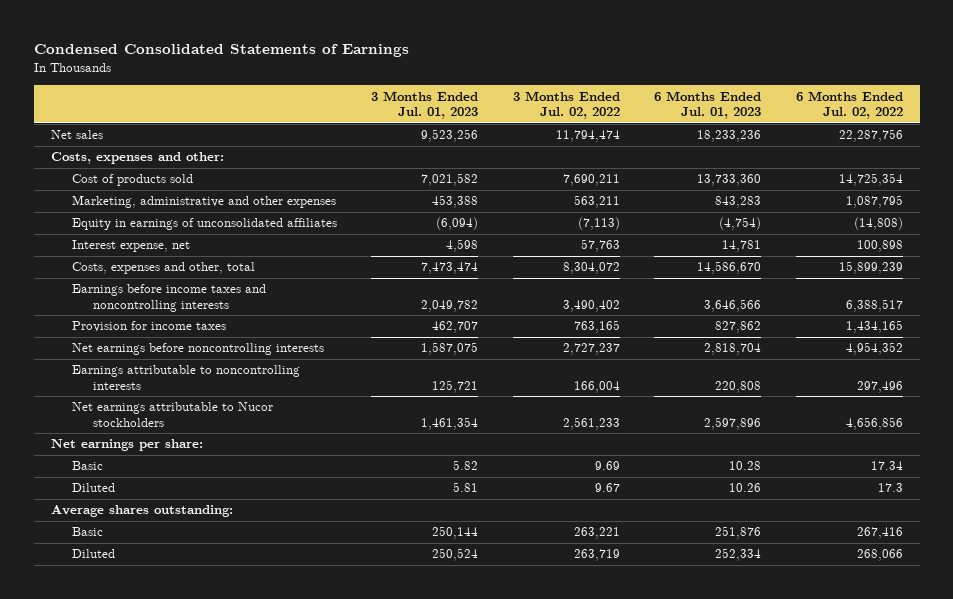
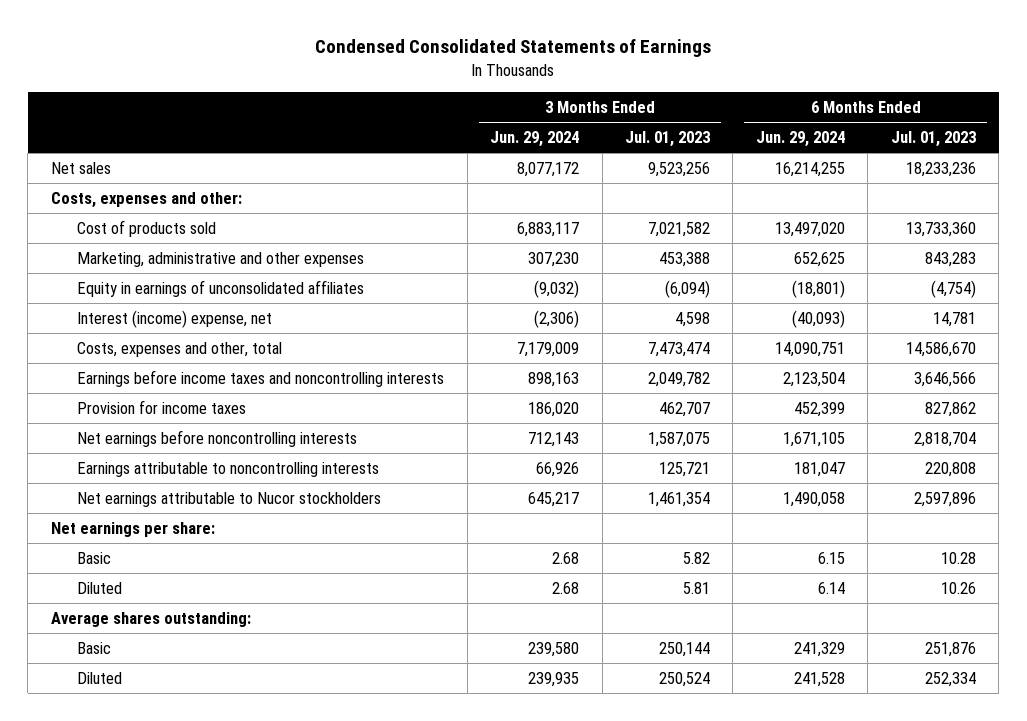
[512,90,620,120] 3 Months Ended Jul. 02, 2022 -> none
[795,90,903,120] 6 Months Ended Jul. 02, 2022 -> none
none -> [490,131,580,148] Jun. 29, 2024
none -> [755,131,845,148] Jun. 29, 2024
[71,240,190,253] Interest expense, net -> [77,309,273,328] Interest (income) expense, net

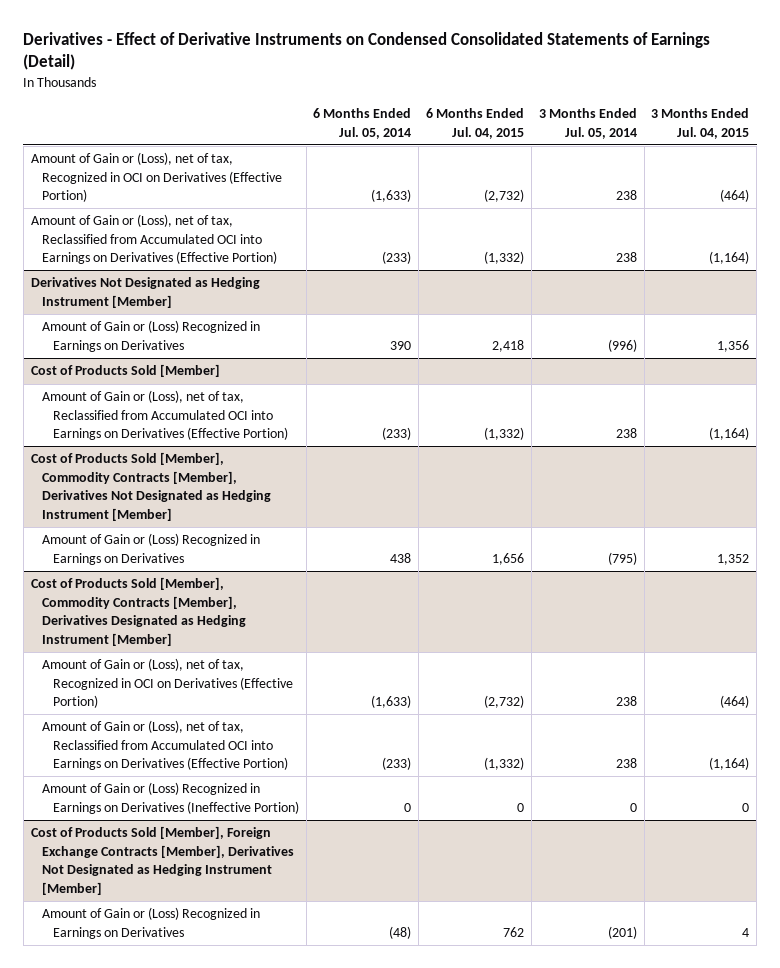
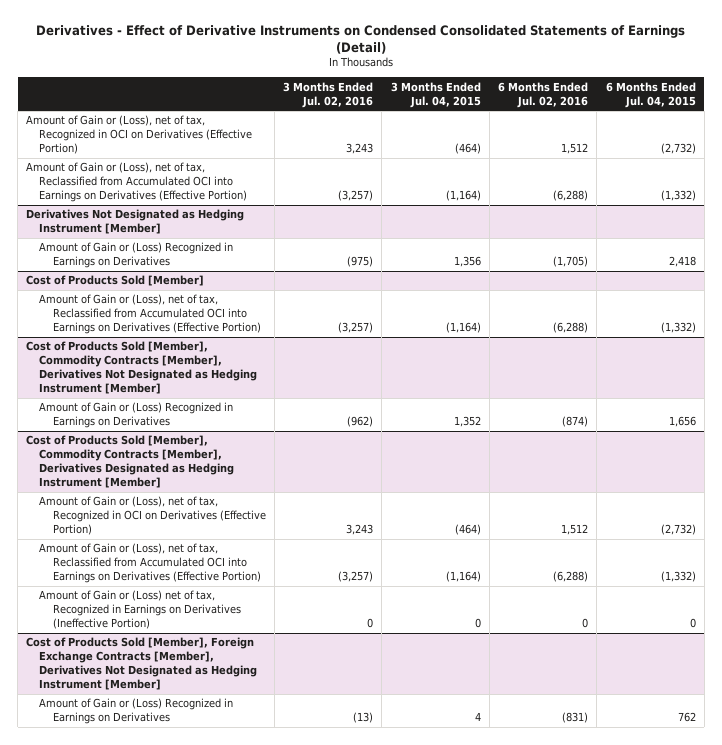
[313,108,412,139] 6 Months Ended Jul. 05, 2014 -> none
[538,108,637,139] 3 Months Ended Jul. 05, 2014 -> none
none -> [283,81,374,108] 3 Months Ended Jul. 02, 2016
none -> [498,81,589,108] 6 Months Ended Jul. 02, 2016
[41,782,299,814] Amount of Gain or (Loss) Recognized in Earnings on Derivatives (Ineffective Portion) -> [39,590,241,630] Amount of Gain or (Loss) net of tax, Recognized in Earnings on Derivatives (Ineffective Portion)

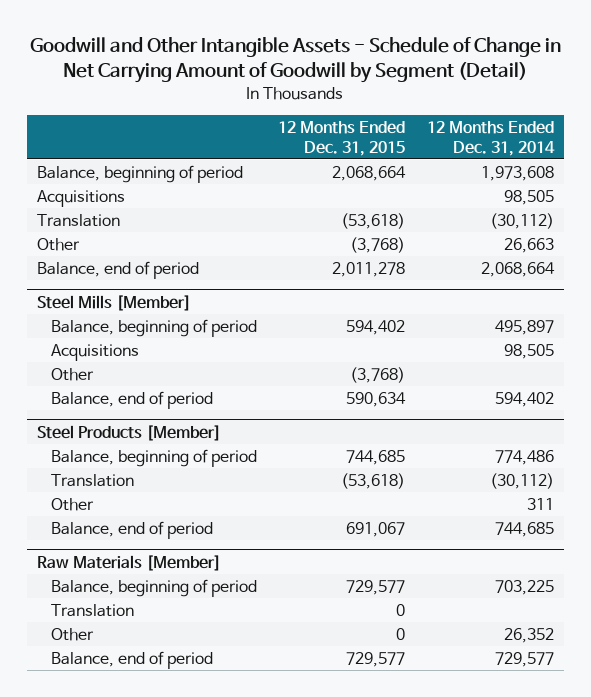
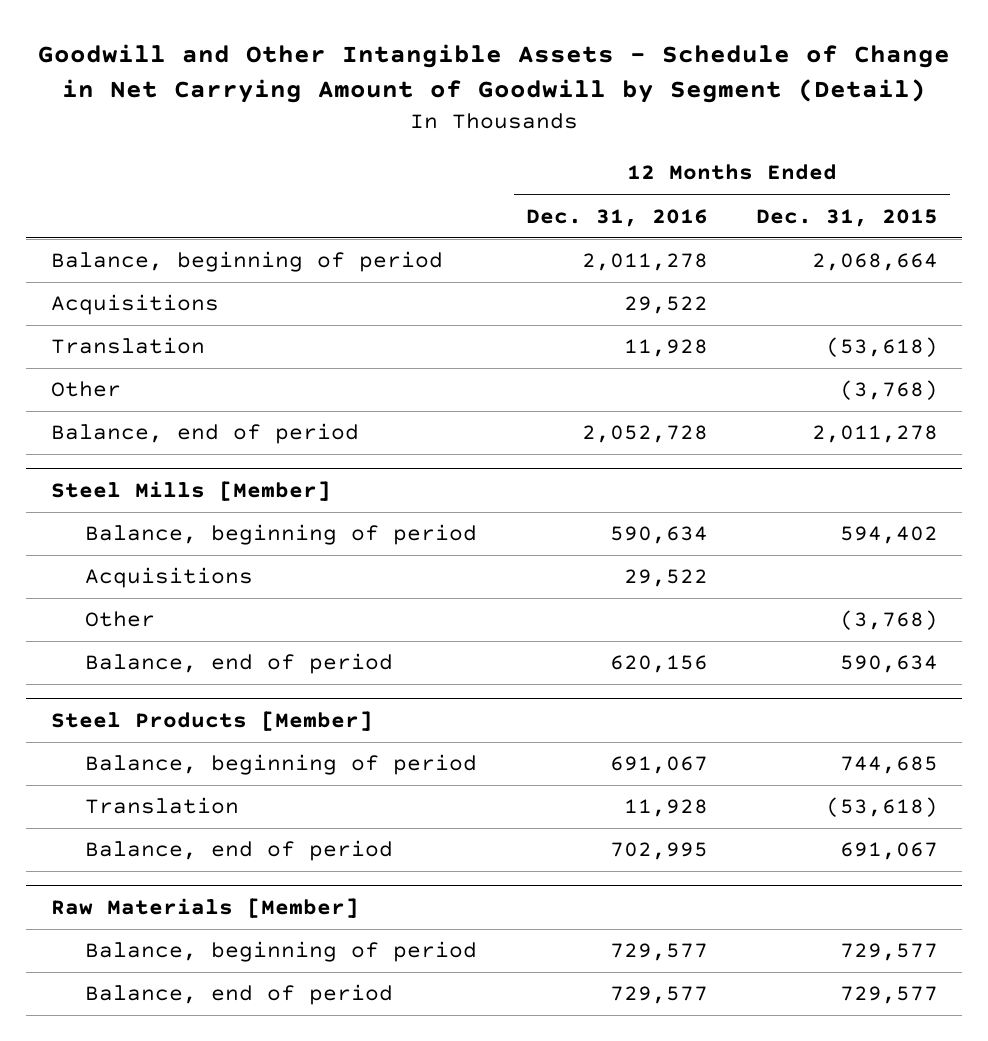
[426,120,555,156] 12 Months Ended Dec. 31, 2014 -> none
none -> [525,208,708,227] Dec. 31, 2016
[51,497,95,511] Other -> none
[51,603,135,617] Translation -> none
[51,627,95,641] Other -> none

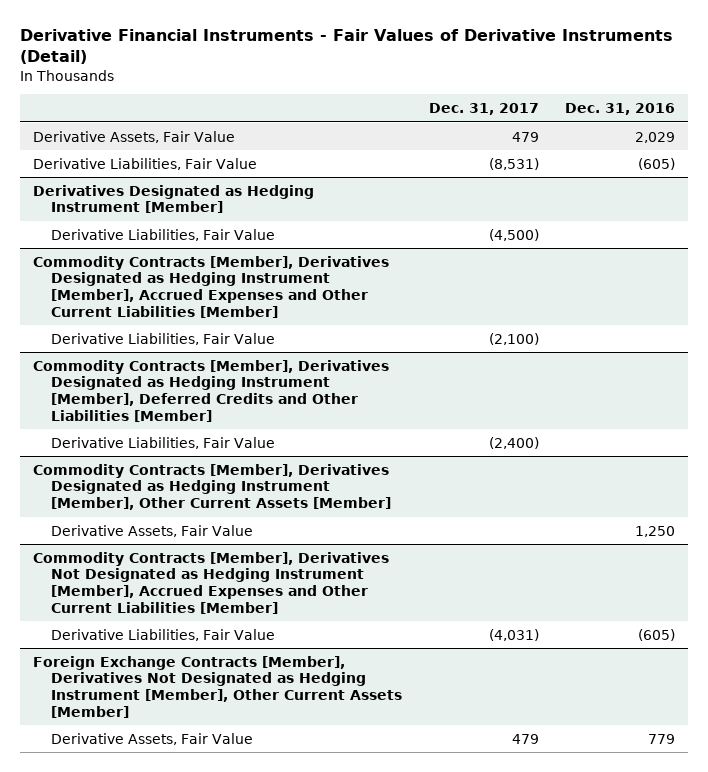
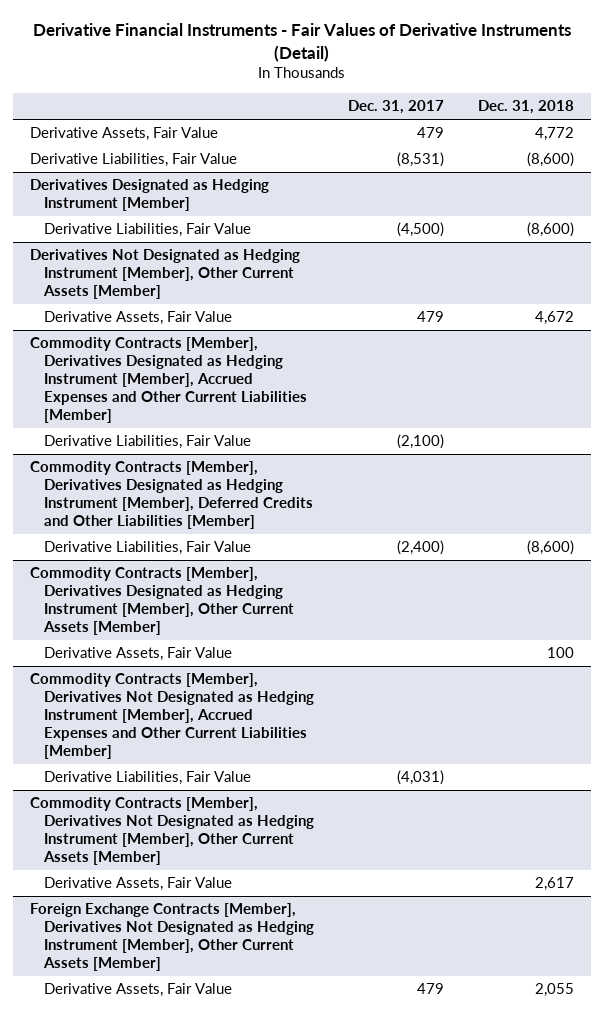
[565,103,676,116] Dec. 31, 2016 -> none
none -> [477,100,574,115] Dec. 31, 2018
none -> [29,249,300,300] Derivatives Not Designated as Hedging Instrument [Member], Other Current Assets [Member]
none -> [43,311,232,326] Derivative Assets, Fair Value
none -> [29,797,314,865] Commodity Contracts [Member], Derivatives Not Designated as Hedging Instrument [Member], Other Current Assets [Member]
none -> [43,877,232,892] Derivative Assets, Fair Value

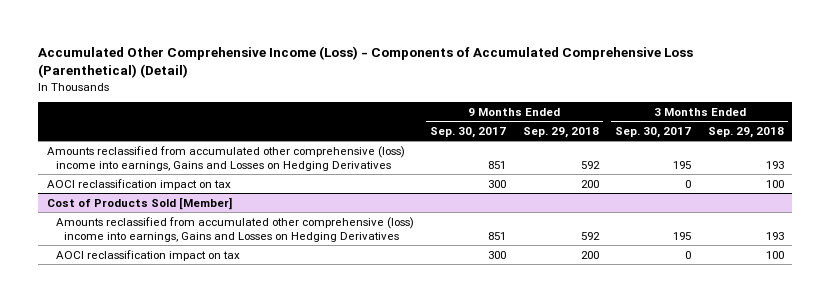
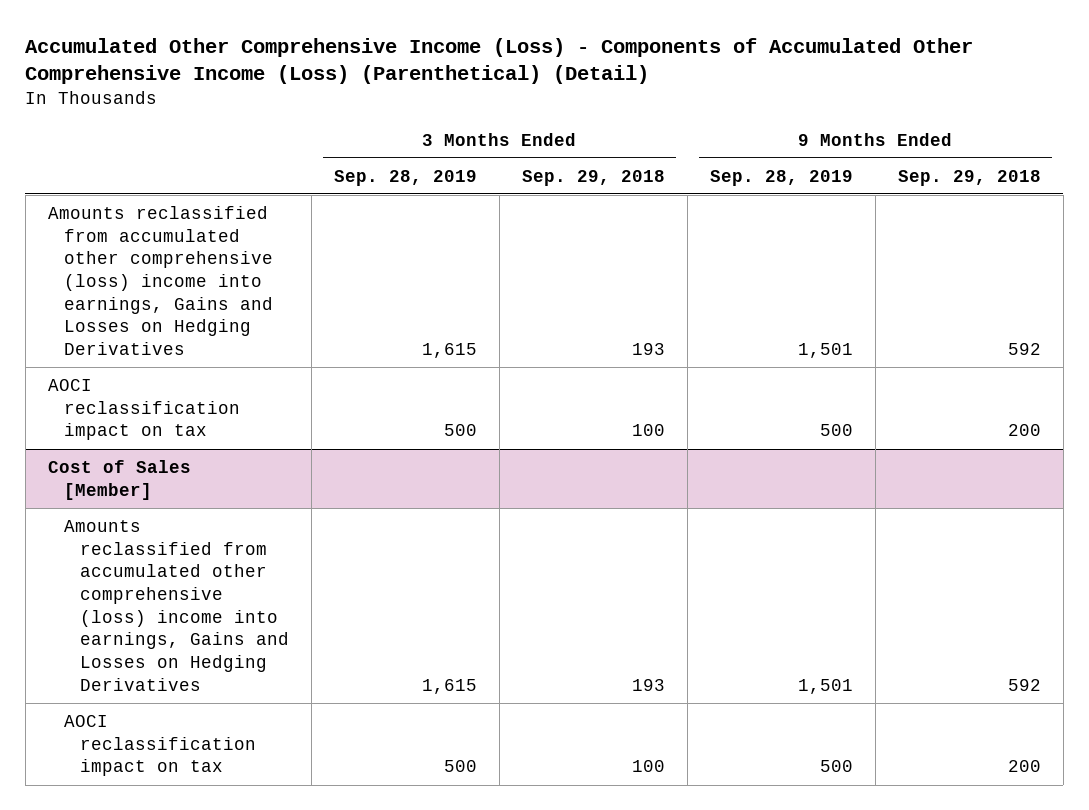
[38,45,694,78] Accumulated Other Comprehensive Income (Loss) - Components of Accumulated Comprehensive Loss (Parenthetical) (Detail) -> [25,37,974,85] Accumulated Other Comprehensive Income (Loss) - Components of Accumulated Other Comprehensive Income (Loss) (Parenthetical) (Detail)
[430,127,507,139] Sep. 30, 2017 -> none
[615,127,692,139] Sep. 30, 2017 -> none
none -> [333,169,477,186] Sep. 28, 2019
none -> [709,169,853,186] Sep. 28, 2019
[46,196,232,210] Cost of Products Sold [Member] -> [47,459,191,500] Cost of Sales [Member]

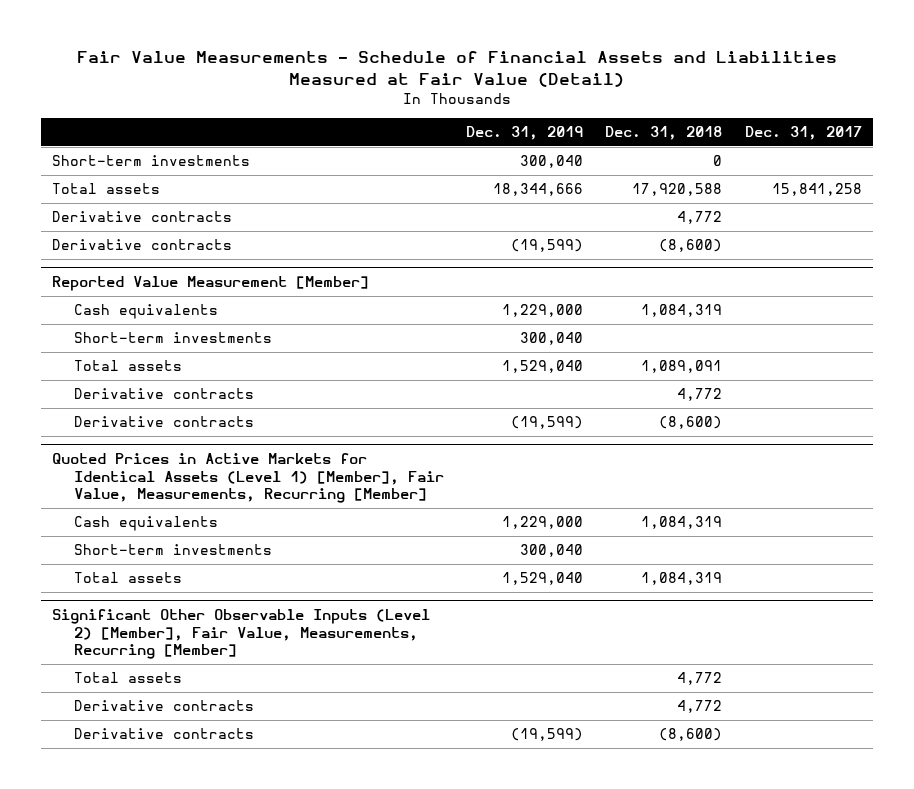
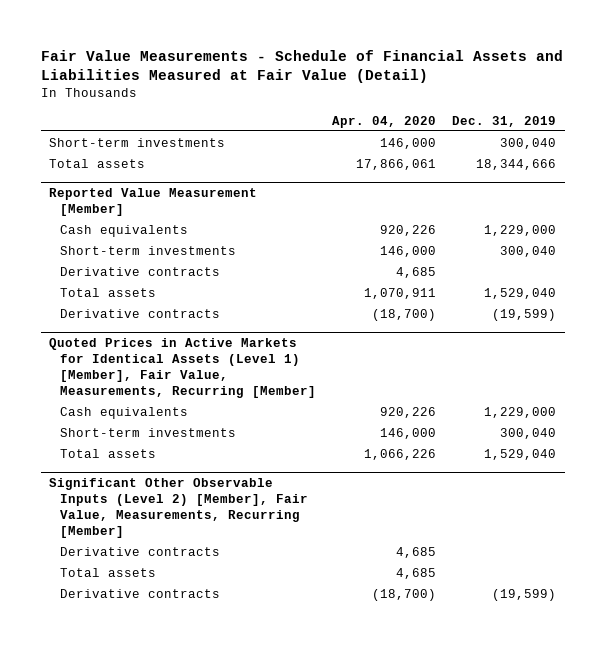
[605,126,723,141] Dec. 31, 2018 -> none
[744,126,862,141] Dec. 31, 2017 -> none
none -> [332,115,437,128] Apr. 04, 2020
[52,211,233,223] Derivative contracts -> none
[52,239,233,251] Derivative contracts -> none
[73,360,182,372] Total assets -> [59,287,156,297] Total assets
[73,672,182,684] Total assets -> [59,567,156,577] Total assets

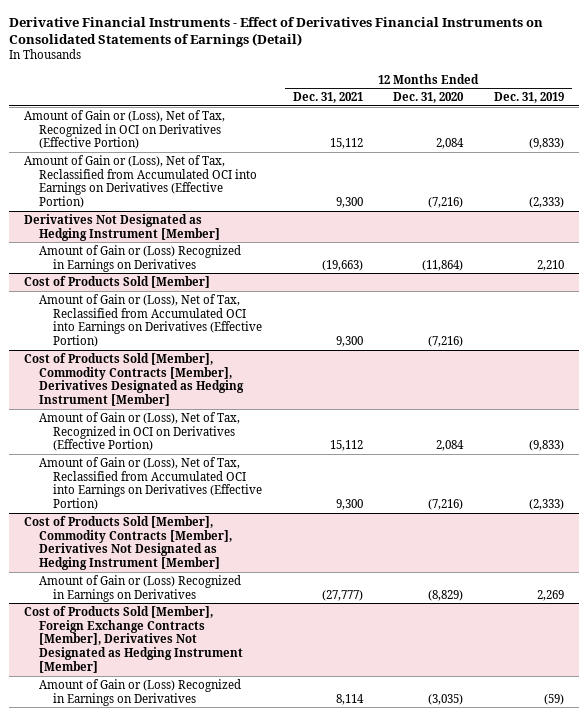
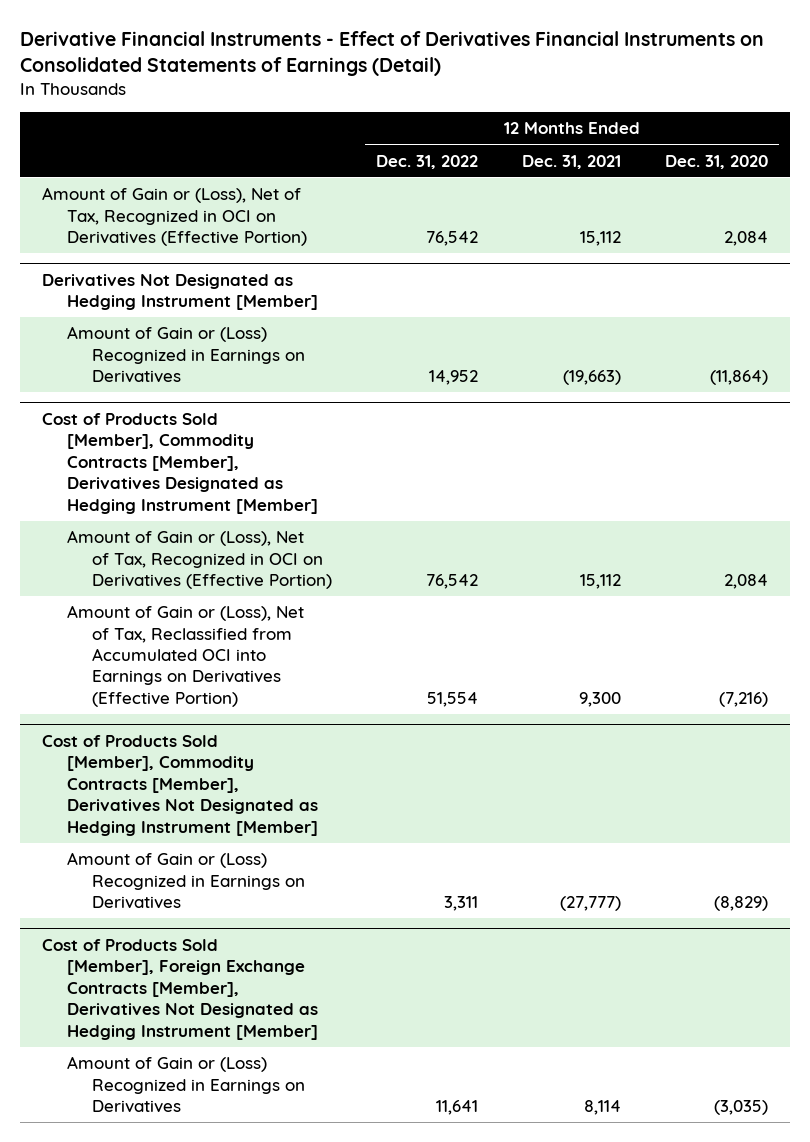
[493,92,564,104] Dec. 31, 2019 -> none
none -> [375,154,478,169] Dec. 31, 2022
[24,154,257,209] Amount of Gain or (Loss), Net of Tax, Reclassified from Accumulated OCI into Earnings on Derivatives (Effective Portion) -> none
[24,275,211,288] Cost of Products Sold [Member] -> none
[38,293,262,348] Amount of Gain or (Loss), Net of Tax, Reclassified from Accumulated OCI into Earnings on Derivatives (Effective Portion) -> none

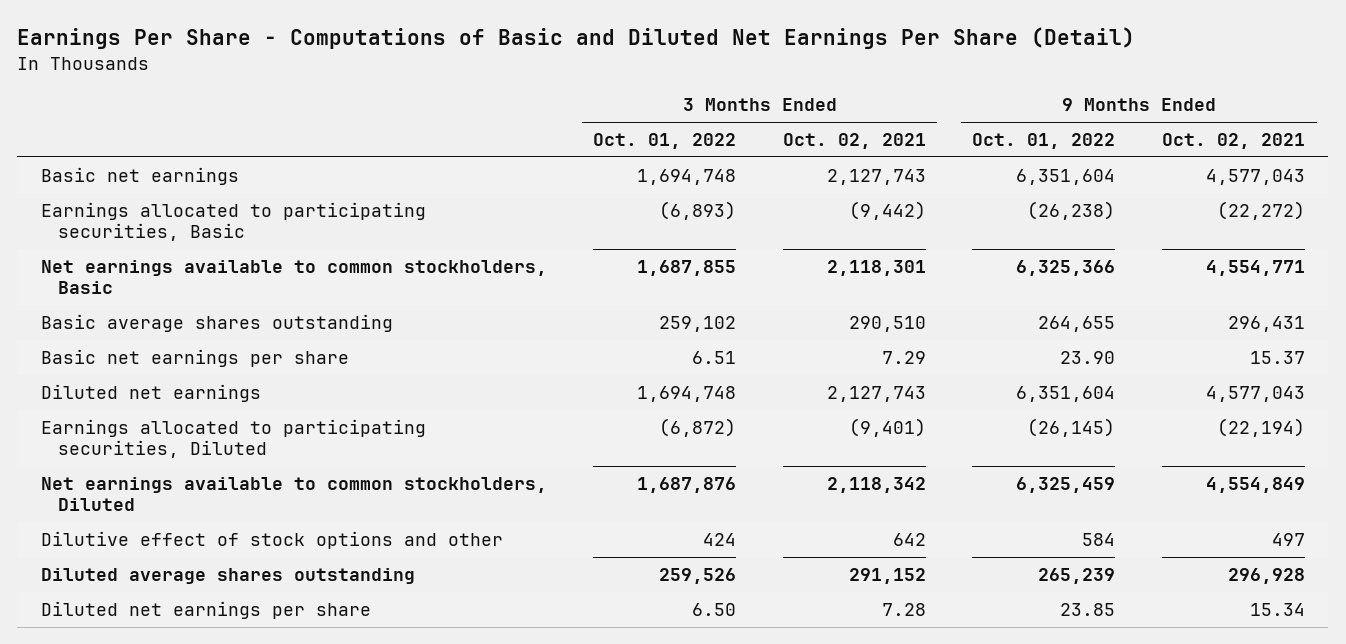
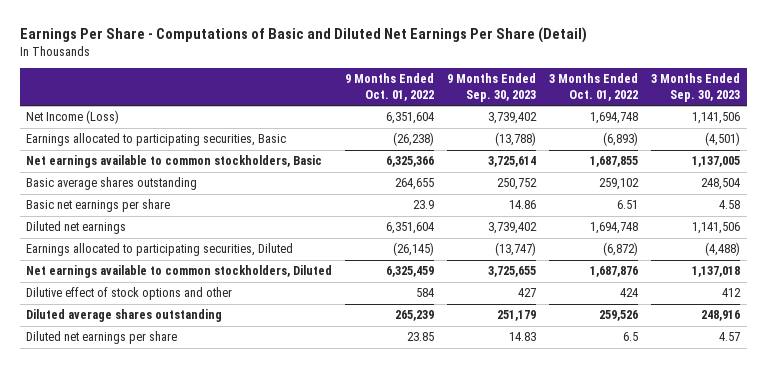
[782,133,926,150] Oct. 02, 2021 -> none
[1162,133,1306,150] Oct. 02, 2021 -> none
none -> [447,73,537,102] 9 Months Ended Sep. 30, 2023
none -> [651,73,741,102] 3 Months Ended Sep. 30, 2023
[40,166,239,185] Basic net earnings -> [26,110,120,125] Net Income (Loss)
[1060,350,1116,364] 23.90 -> [413,200,435,210] 23.9
[692,602,737,616] 6.50 -> [623,332,639,342] 6.5

